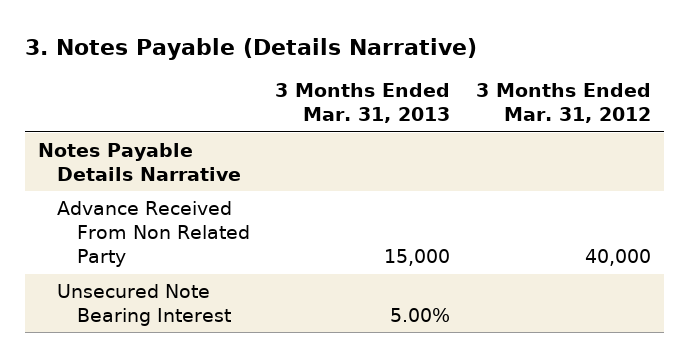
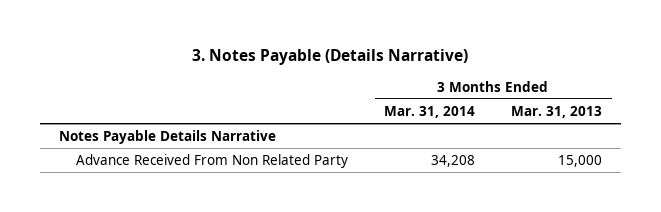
[476,83,652,124] 3 Months Ended Mar. 31, 2012 -> none
none -> [383,105,475,118] Mar. 31, 2014
[57,283,231,327] Unsecured Note Bearing Interest -> none

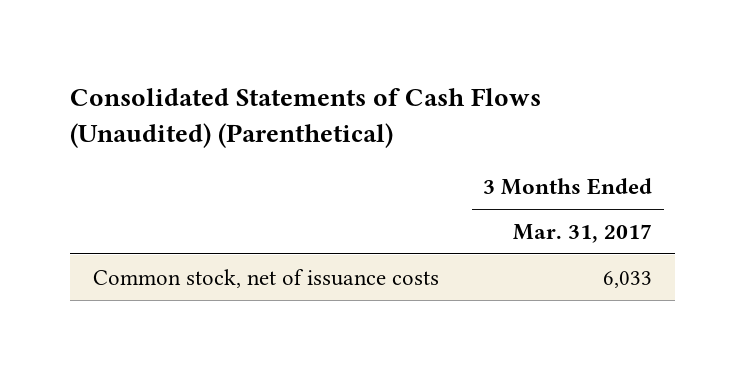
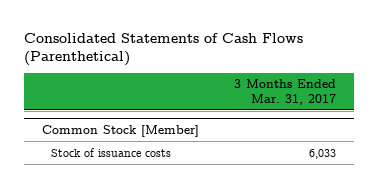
[70,87,542,148] Consolidated Statements of Cash Flows (Unaudited) (Parenthetical) -> [24,32,304,67] Consolidated Statements of Cash Flows (Parenthetical)
none -> [42,124,200,137] Common Stock [Member]
[92,268,439,288] Common stock, net of issuance costs -> [50,147,171,157] Stock of issuance costs

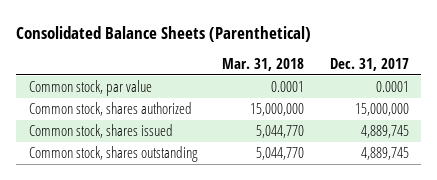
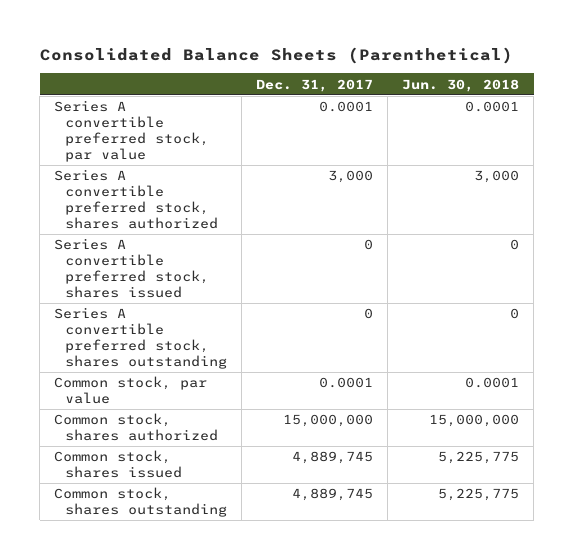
[222,57,305,71] Mar. 31, 2018 -> none
none -> [402,78,520,92] Jun. 30, 2018
none -> [54,100,210,162] Series A convertible preferred stock, par value
none -> [54,169,219,229] Series A convertible preferred stock, shares authorized
none -> [54,238,210,298] Series A convertible preferred stock, shares issued
none -> [54,307,228,369] Series A convertible preferred stock, shares outstanding

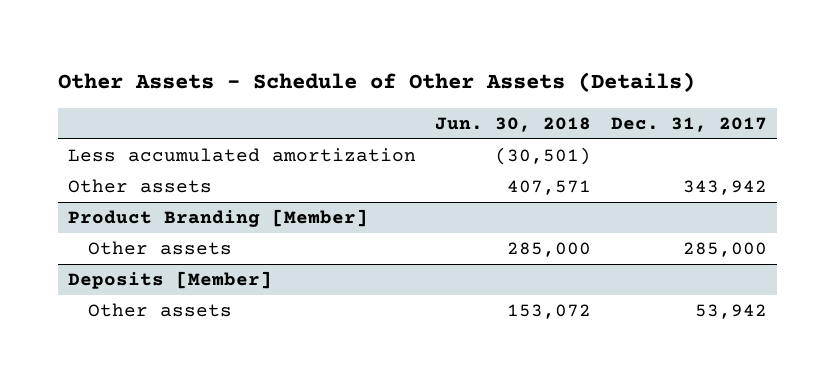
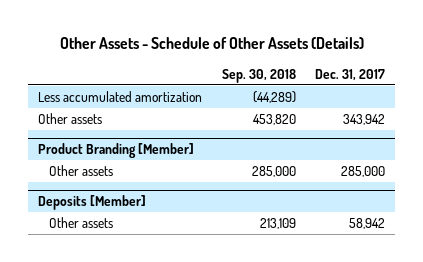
[435,117,592,133] Jun. 30, 2018 -> none
none -> [221,68,296,83] Sep. 30, 2018
[695,304,768,320] 53,942 -> [349,217,386,229] 58,942

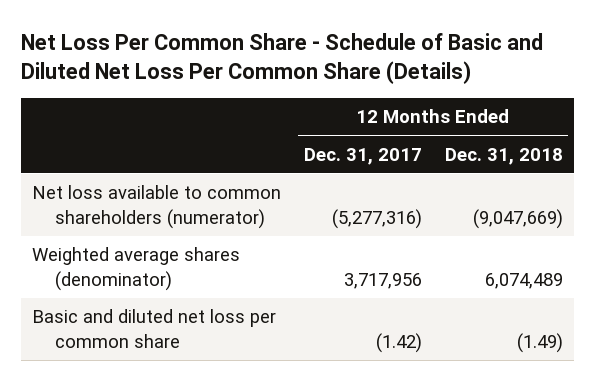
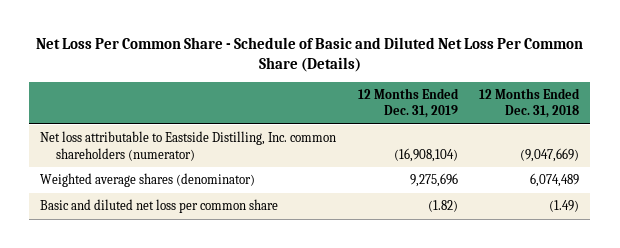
[304,147,423,165] Dec. 31, 2017 -> none
none -> [357,87,459,119] 12 Months Ended Dec. 31, 2019
[32,185,282,229] Net loss available to common shareholders (numerator) -> [40,131,337,161] Net loss attributable to Eastside Distilling, Inc. common shareholders (numerator)

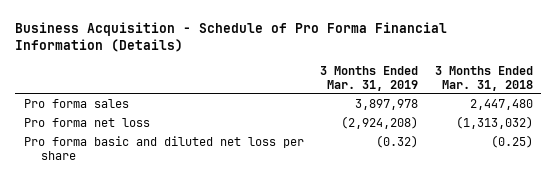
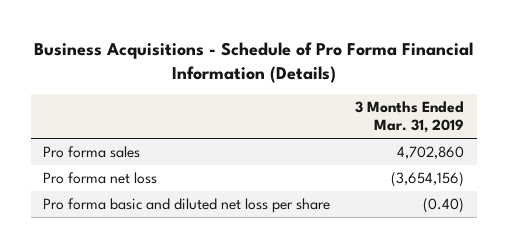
[15,21,448,53] Business Acquisition - Schedule of Pro Forma Financial Information (Details) -> [33,41,473,83] Business Acquisitions - Schedule of Pro Forma Financial Information (Details)
[434,66,533,91] 3 Months Ended Mar. 31, 2018 -> none
[355,99,419,111] 3,897,978 -> [397,146,465,160] 4,702,860
[341,116,419,130] (2,924,208) -> [391,172,465,188] (3,654,156)
[376,135,419,149] (0.32) -> [423,198,465,214] (0.40)

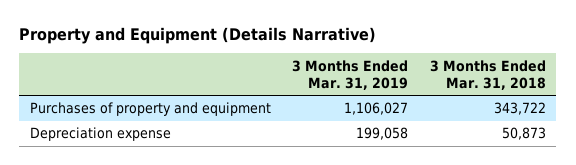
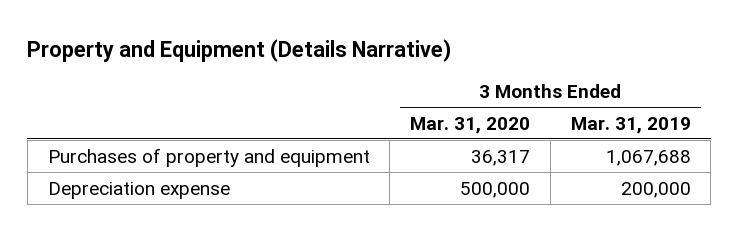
[429,59,546,90] 3 Months Ended Mar. 31, 2018 -> none
none -> [410,116,531,134] Mar. 31, 2020
[344,102,409,116] 1,106,027 -> [605,149,691,166] 1,067,688
[356,127,409,141] 199,058 -> [620,181,691,198] 200,000

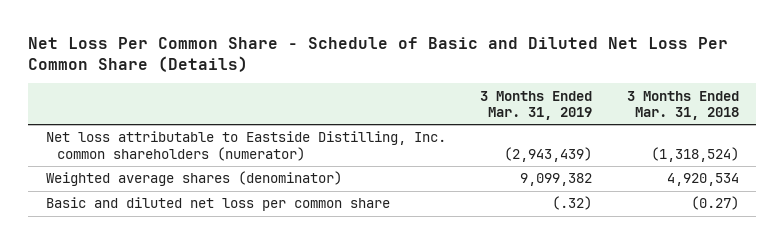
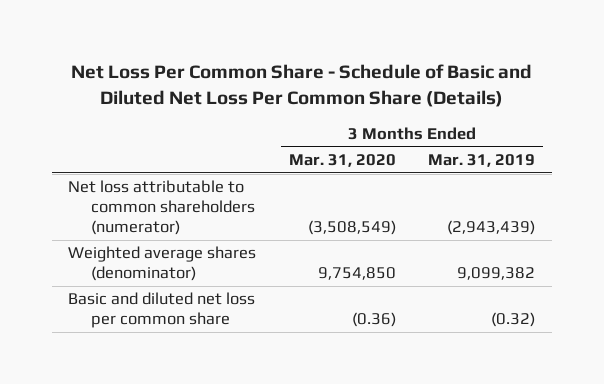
[626,90,739,120] 3 Months Ended Mar. 31, 2018 -> none
none -> [288,153,396,167] Mar. 31, 2020
[45,131,446,161] Net loss attributable to Eastside Distilling, Inc. common shareholders (numerator) -> [68,180,256,236] Net loss attributable to common shareholders (numerator)
[552,196,593,211] (.32) -> [491,312,536,328] (0.32)

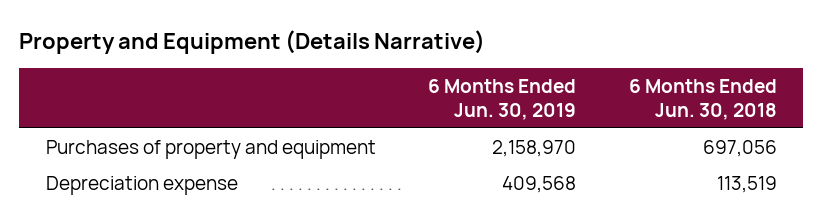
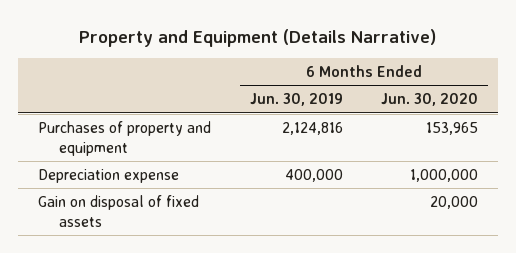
[628,78,777,120] 6 Months Ended Jun. 30, 2018 -> none
none -> [381,93,479,107] Jun. 30, 2020
[492,140,577,158] 2,158,970 -> [281,121,343,135] 2,124,816
[502,176,577,194] 409,568 -> [284,168,343,182] 400,000
none -> [37,194,199,227] Gain on disposal of fixed assets

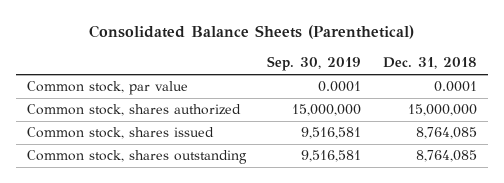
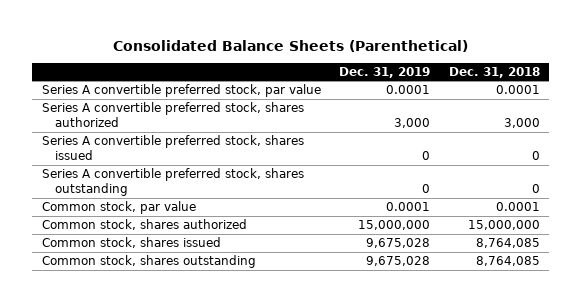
[267,56,362,72] Sep. 30, 2019 -> none
none -> [339,66,431,78] Dec. 31, 2019
none -> [41,84,321,98] Series A convertible preferred stock, par value
none -> [41,102,304,127] Series A convertible preferred stock, shares authorized
none -> [41,135,304,160] Series A convertible preferred stock, shares issued
none -> [41,168,304,196] Series A convertible preferred stock, shares outstanding

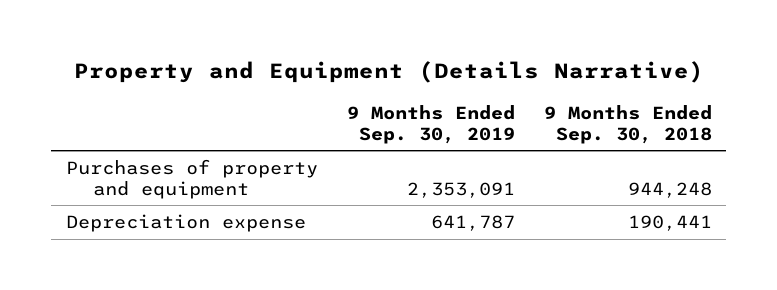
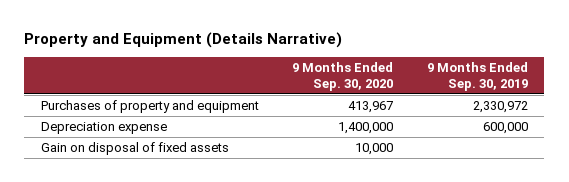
[543,105,712,144] 9 Months Ended Sep. 30, 2018 -> none
none -> [292,62,394,91] 9 Months Ended Sep. 30, 2020
[406,181,515,198] 2,353,091 -> [472,100,528,113] 2,330,972
[430,214,515,231] 641,787 -> [482,121,528,134] 600,000
none -> [41,141,230,155] Gain on disposal of fixed assets

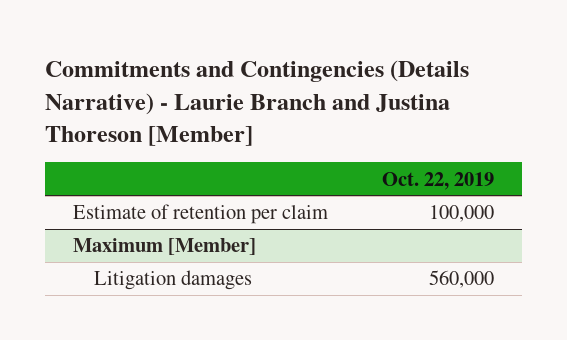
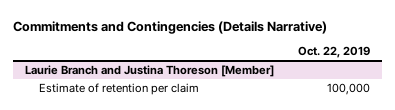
[45,60,470,146] Commitments and Contingencies (Details Narrative) - Laurie Branch and Justina Thoreson [Member] -> [13,20,328,34] Commitments and Contingencies (Details Narrative)
none -> [24,65,274,78] Laurie Branch and Justina Thoreson [Member]
[72,238,256,256] Maximum [Member] -> none
[93,270,252,291] Litigation damages -> none

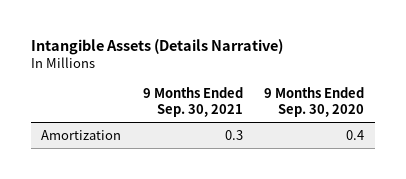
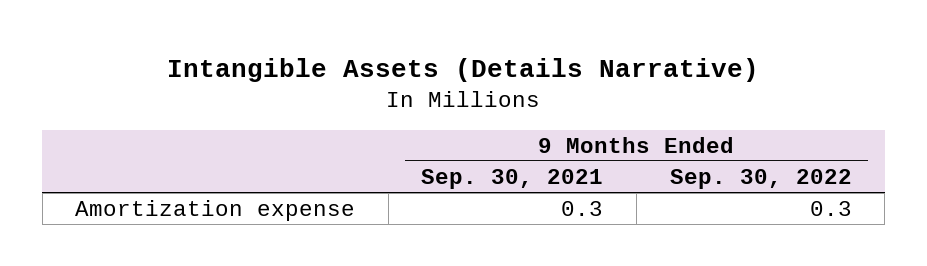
[264,86,365,118] 9 Months Ended Sep. 30, 2020 -> none
none -> [669,169,852,190] Sep. 30, 2022
[41,130,122,141] Amortization -> [75,200,356,222] Amortization expense

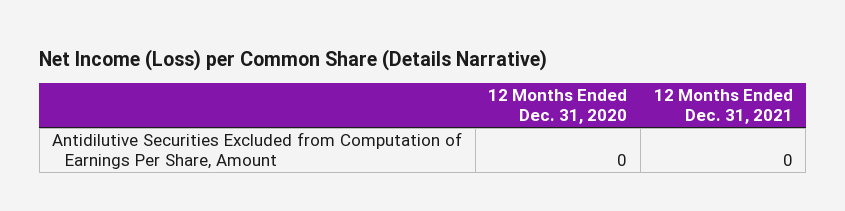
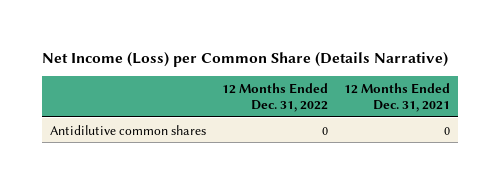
[488,89,628,124] 12 Months Ended Dec. 31, 2020 -> none
none -> [221,82,328,113] 12 Months Ended Dec. 31, 2022
[52,132,463,170] Antidilutive Securities Excluded from Computation of Earnings Per Share, Amount -> [49,124,206,135] Antidilutive common shares

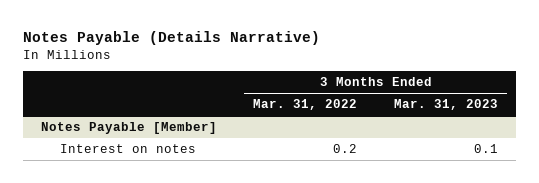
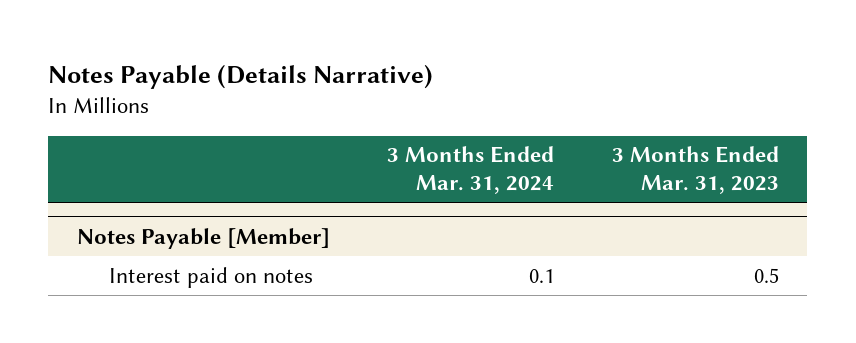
[253,99,358,111] Mar. 31, 2022 -> none
none -> [387,146,555,195] 3 Months Ended Mar. 31, 2024
[59,144,196,154] Interest on notes -> [109,266,314,288] Interest paid on notes
[473,144,498,154] 0.1 -> [753,267,779,283] 0.5

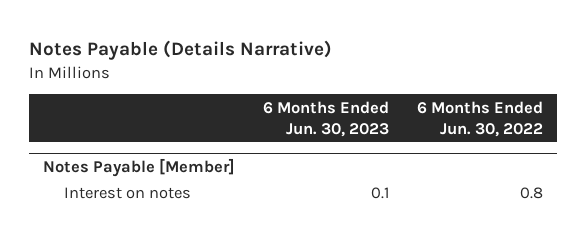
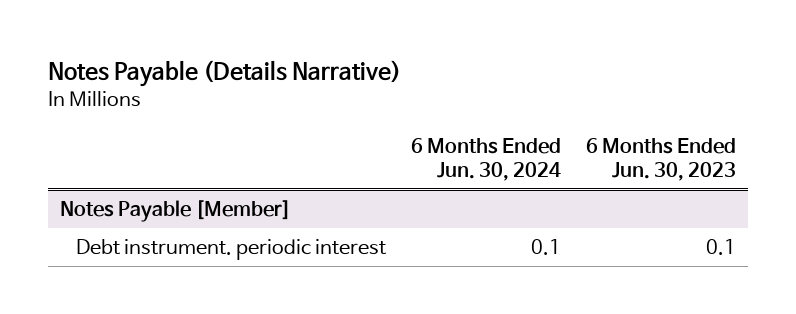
[416,100,543,138] 6 Months Ended Jun. 30, 2022 -> none
none -> [411,137,562,182] 6 Months Ended Jun. 30, 2024
[63,187,191,200] Interest on notes -> [76,239,387,261] Debt instrument. periodic interest

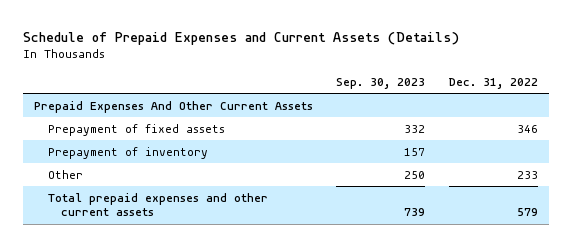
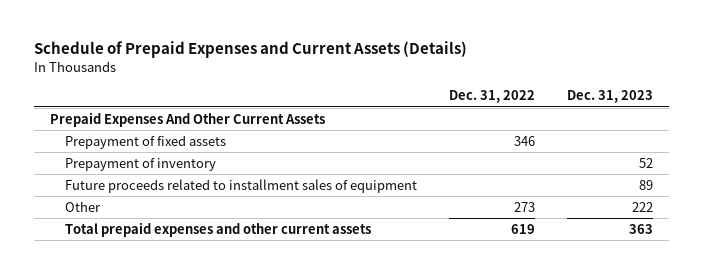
[336,77,426,89] Sep. 30, 2023 -> none
none -> [566,90,653,104] Dec. 31, 2023
none -> [65,178,418,193] Future proceeds related to installment sales of equipment
[516,170,538,179] 233 -> [513,201,535,212] 273
[516,208,538,217] 579 -> [510,223,535,234] 619

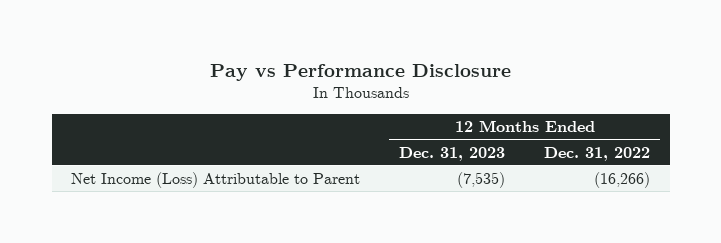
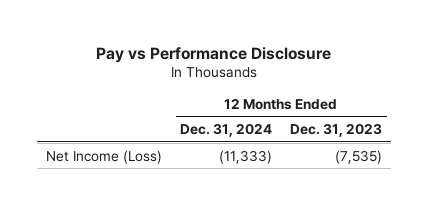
[544,146,651,161] Dec. 31, 2022 -> none
none -> [180,123,273,138] Dec. 31, 2024
[71,172,361,189] Net Income (Loss) Attributable to Parent -> [46,149,163,164] Net Income (Loss)

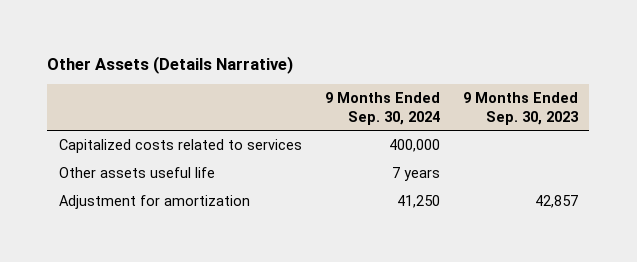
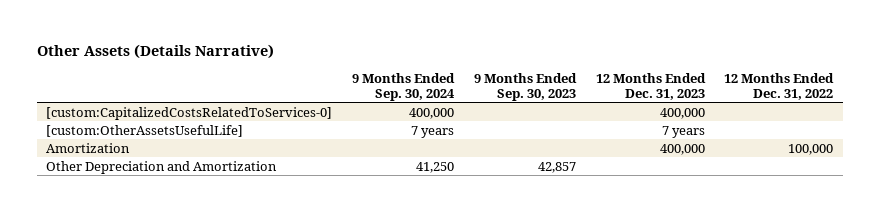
none -> [595,72,706,100] 12 Months Ended Dec. 31, 2023
none -> [724,72,835,100] 12 Months Ended Dec. 31, 2022
[58,139,302,154] Capitalized costs related to services -> [46,106,333,120] [custom:CapitalizedCostsRelatedToServices-0]
[58,167,215,179] Other assets useful life -> [46,124,244,137] [custom:OtherAssetsUsefulLife]
none -> [46,142,131,153] Amortization
[58,195,250,210] Adjustment for amortization -> [46,160,278,174] Other Depreciation and Amortization

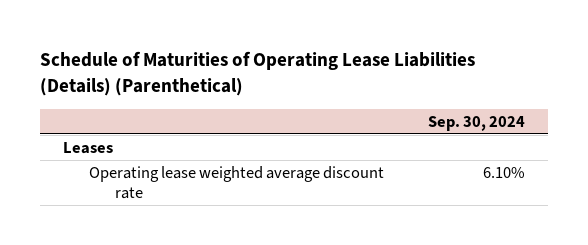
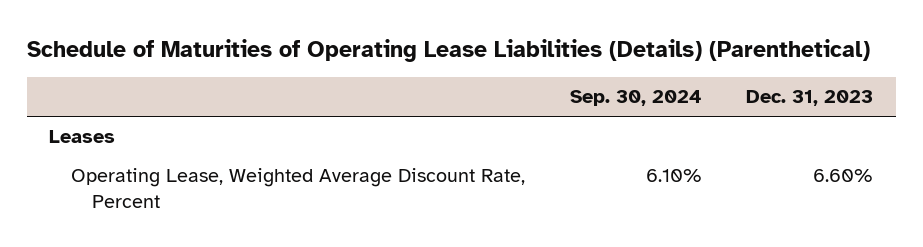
none -> [746,90,874,107] Dec. 31, 2023
[88,166,384,199] Operating lease weighted average discount rate -> [70,168,525,208] Operating Lease, Weighted Average Discount Rate, Percent

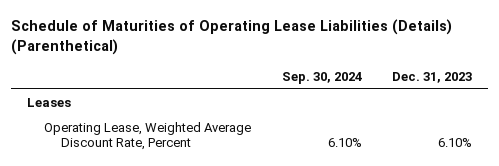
[813,169,874,183] 6.60% -> [438,137,473,147] 6.10%

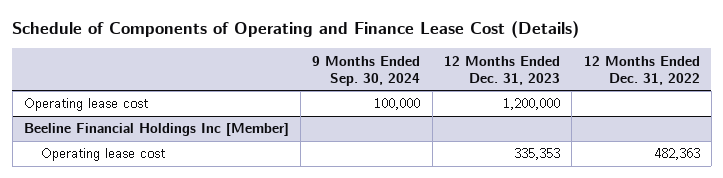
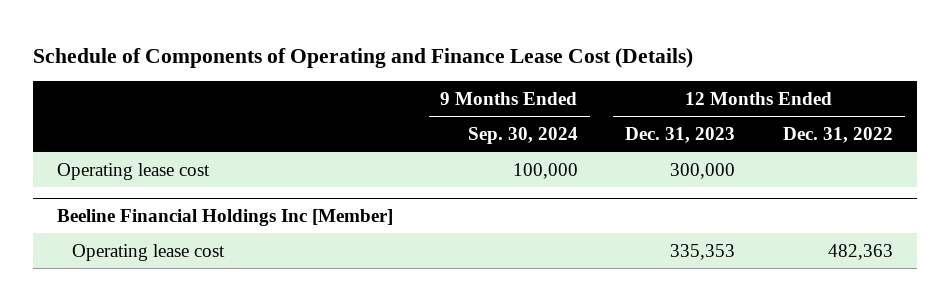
[503,98,561,111] 1,200,000 -> [670,162,736,179] 300,000

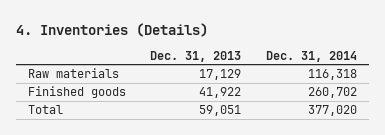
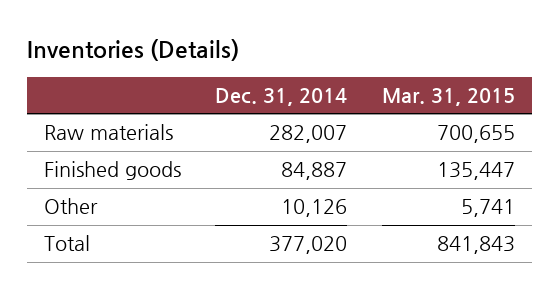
[16,22,209,37] 4. Inventories (Details) -> [26,39,239,62] Inventories (Details)
[150,50,242,62] Dec. 31, 2013 -> none
none -> [381,88,515,107] Mar. 31, 2015
[307,69,357,81] 116,318 -> [269,125,348,144] 282,007
[307,87,357,99] 260,702 -> [281,162,348,181] 84,887
none -> [43,198,98,215] Other

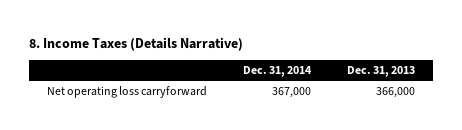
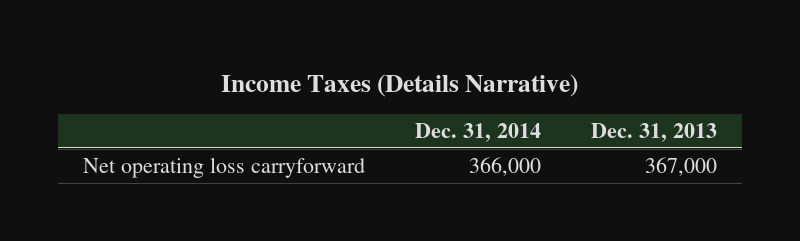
[29,37,244,52] 8. Income Taxes (Details Narrative) -> [221,74,579,98] Income Taxes (Details Narrative)
[272,86,312,98] 367,000 -> [469,157,542,177] 366,000
[376,86,416,98] 366,000 -> [645,157,718,177] 367,000

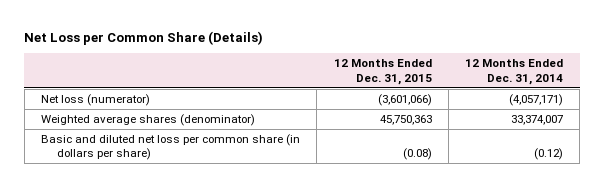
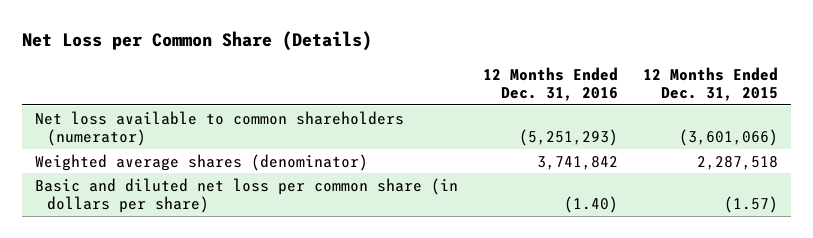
[464,59,563,85] 12 Months Ended Dec. 31, 2014 -> none
none -> [483,66,619,101] 12 Months Ended Dec. 31, 2016
[41,93,151,106] Net loss (numerator) -> [34,110,404,146] Net loss available to common shareholders (numerator)
[379,114,432,125] 45,750,363 -> [697,155,779,170] 2,287,518
[402,148,432,161] (0.08) -> [724,195,779,213] (1.57)

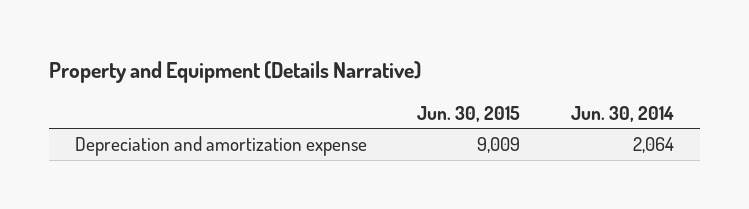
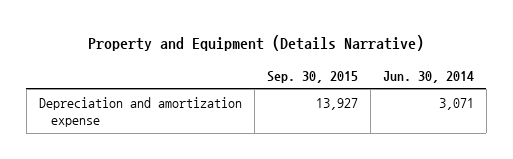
[417,105,521,122] Jun. 30, 2015 -> none
none -> [266,70,358,83] Sep. 30, 2015
[633,137,675,154] 2,064 -> [438,97,474,110] 3,071

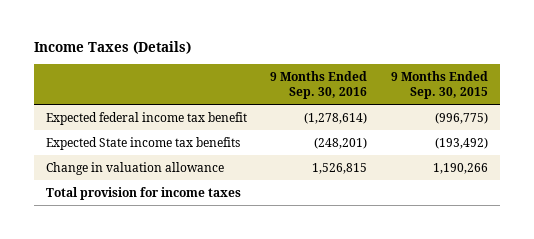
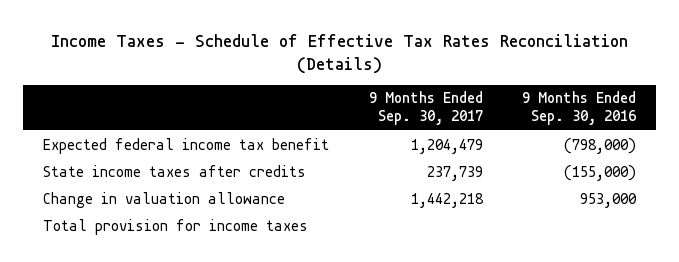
[33,41,191,55] Income Taxes (Details) -> [50,33,628,74] Income Taxes - Schedule of Effective Tax Rates Reconciliation (Details)
[391,70,489,100] 9 Months Ended Sep. 30, 2015 -> none
none -> [368,91,483,126] 9 Months Ended Sep. 30, 2017
[304,111,368,124] (1,278,614) -> [564,137,637,154] (798,000)
[45,136,240,150] Expected State income tax benefits -> [43,164,307,177] State income taxes after credits
[314,136,368,149] (248,201) -> [564,164,637,181] (155,000)
[312,162,368,174] 1,526,815 -> [580,192,638,208] 953,000

